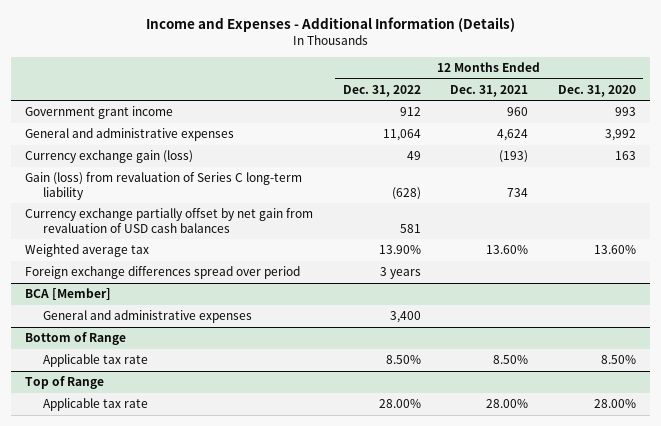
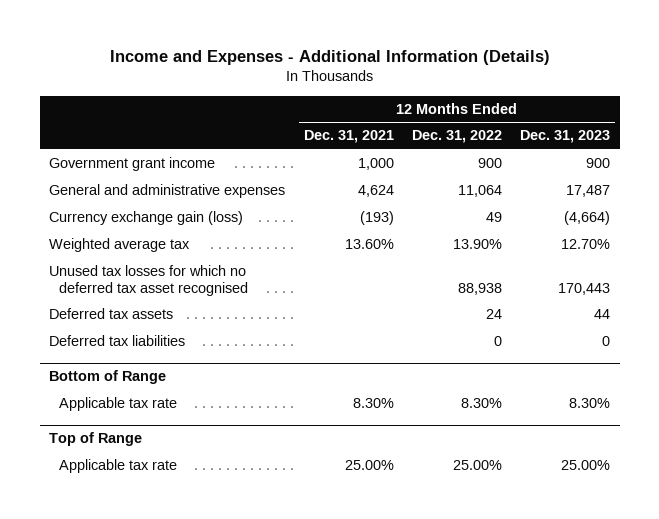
[557,84,636,97] Dec. 31, 2020 -> none
none -> [520,130,611,144] Dec. 31, 2023
[399,107,421,117] 912 -> [477,158,502,169] 900
[507,107,529,117] 960 -> [357,158,394,171] 1,000
[25,172,303,200] Gain (loss) from revaluation of Series C long-term liability -> none
[25,208,314,233] Currency exchange partially offset by net gain from revaluation of USD cash balances -> none
[25,266,301,280] Foreign exchange differences spread over period -> none
[25,288,112,301] BCA [Member] -> none
[42,310,252,324] General and administrative expenses -> none
none -> [49,265,249,296] Unused tax losses for which no deferred tax asset recognised
none -> [49,308,174,320] Deferred tax assets
none -> [49,335,186,347] Deferred tax liabilities
[385,355,421,365] 8.50% -> [460,398,502,409] 8.30%
[493,355,529,365] 8.50% -> [352,398,394,409] 8.30%
[378,399,421,409] 28.00% -> [452,460,502,471] 25.00%
[486,399,529,409] 28.00% -> [344,460,394,471] 25.00%

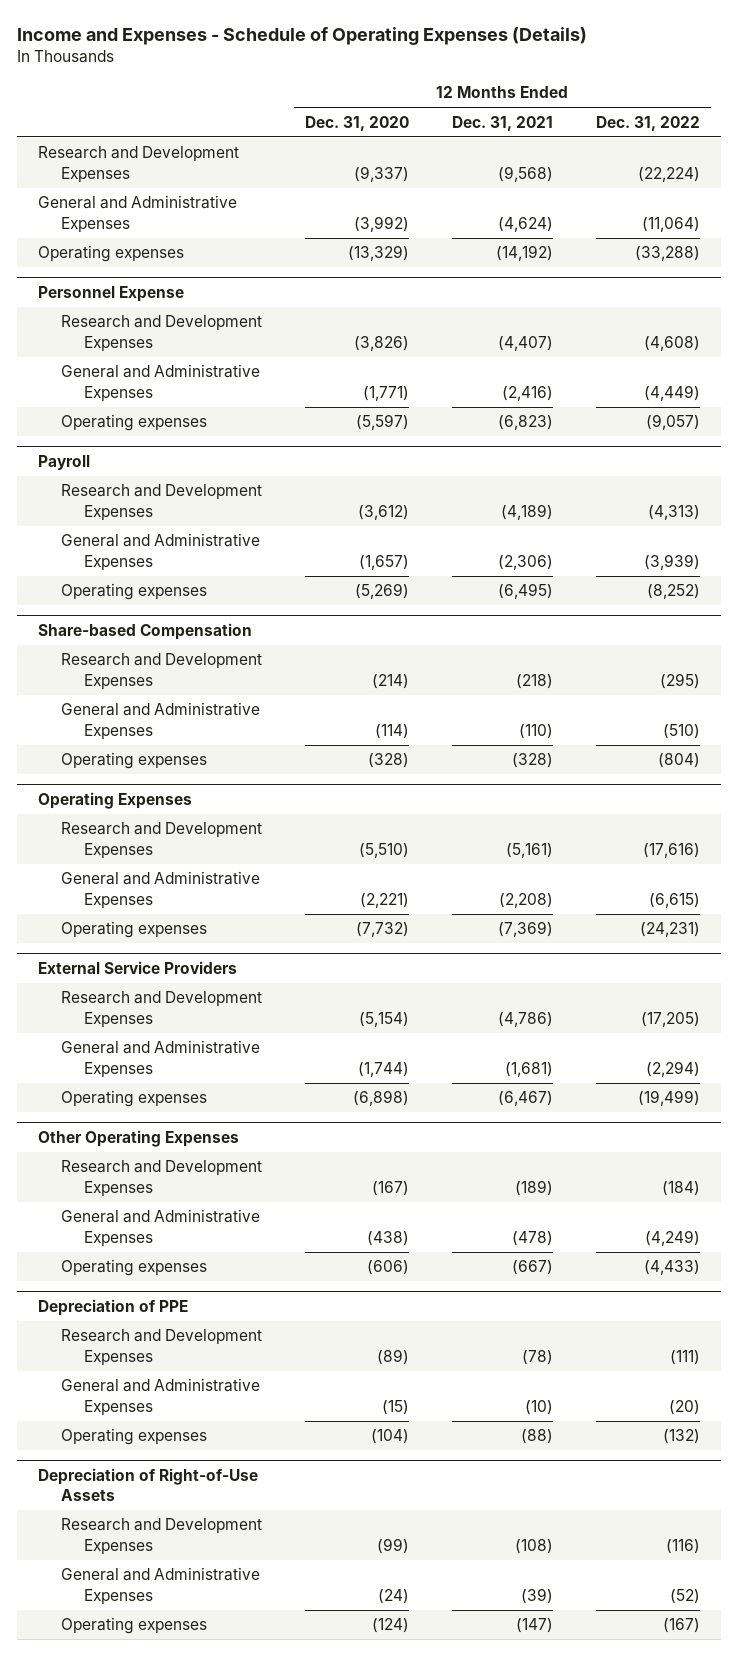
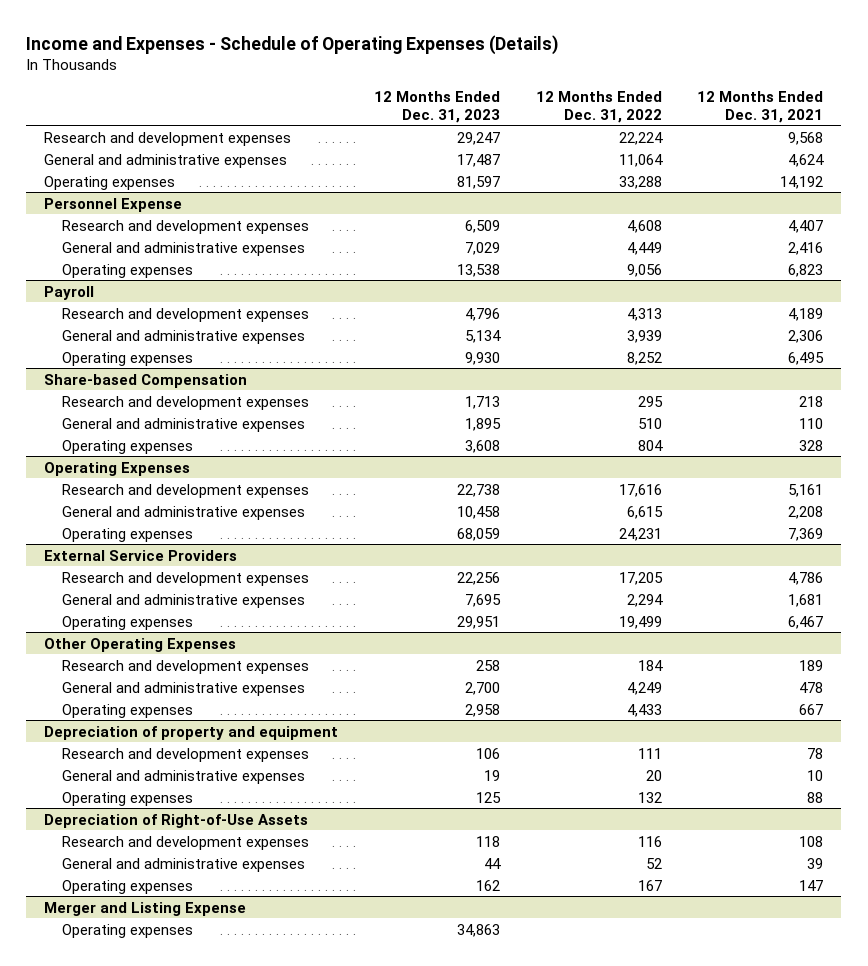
[304,115,409,131] Dec. 31, 2020 -> none
none -> [373,90,500,123] 12 Months Ended Dec. 31, 2023
[38,146,240,182] Research and Development Expenses -> [44,131,292,146] Research and development expenses
[497,165,553,182] (9,568) -> [788,131,824,145] 9,568
[637,166,700,182] (22,224) -> [618,131,663,145] 22,224
[38,195,238,232] General and Administrative Expenses -> [44,153,288,168] General and administrative expenses
[497,216,553,232] (4,624) -> [788,153,825,167] 4,624
[641,216,700,232] (11,064) -> [618,153,663,167] 11,064
[495,245,553,262] (14,192) -> [780,175,824,189] 14,192
[634,246,700,262] (33,288) -> [618,175,662,189] 33,288
[61,315,263,351] Research and Development Expenses -> [61,219,309,234] Research and development expenses
[497,335,553,351] (4,407) -> [788,219,824,233] 4,407
[643,335,700,351] (4,608) -> [626,219,662,233] 4,608
[61,364,261,401] General and Administrative Expenses -> [61,241,305,256] General and administrative expenses
[501,385,553,401] (2,416) -> [788,241,824,255] 2,416
[643,384,700,401] (4,449) -> [626,241,662,255] 4,449
[497,415,553,431] (6,823) -> [788,263,824,277] 6,823
[645,414,700,431] (9,057) -> [626,263,662,277] 9,056
[61,484,263,520] Research and Development Expenses -> [61,307,309,322] Research and development expenses
[500,503,553,520] (4,189) -> [788,307,824,321] 4,189
[647,504,700,520] (4,313) -> [626,307,662,321] 4,313
[61,533,261,570] General and Administrative Expenses -> [61,329,305,344] General and administrative expenses
[497,554,553,570] (2,306) -> [788,329,824,343] 2,306
[643,553,700,570] (3,939) -> [626,329,662,343] 3,939
[497,583,553,600] (6,495) -> [788,351,825,365] 6,495
[646,584,700,600] (8,252) -> [626,351,662,365] 8,252
[61,653,263,689] Research and Development Expenses -> [61,395,309,410] Research and development expenses
[515,673,553,689] (218) -> [799,395,824,407] 218
[659,672,700,689] (295) -> [637,395,663,407] 295
[61,702,261,739] General and Administrative Expenses -> [61,417,305,432] General and administrative expenses
[518,723,553,739] (110) -> [799,417,824,429] 110
[662,723,700,739] (510) -> [637,417,662,429] 510
[511,753,553,769] (328) -> [799,439,824,451] 328
[657,753,700,769] (804) -> [637,439,663,451] 804
[61,822,263,858] Research and Development Expenses -> [61,483,309,498] Research and development expenses
[505,842,553,858] (5,161) -> [788,483,824,497] 5,161
[642,842,700,858] (17,616) -> [618,483,662,497] 17,616
[61,871,261,908] General and Administrative Expenses -> [61,505,305,520] General and administrative expenses
[498,892,553,908] (2,208) -> [788,505,824,519] 2,208
[648,892,700,908] (6,615) -> [626,505,663,519] 6,615
[497,921,553,938] (7,369) -> [788,527,824,541] 7,369
[639,922,700,938] (24,231) -> [618,527,662,541] 24,231
[61,991,263,1027] Research and Development Expenses -> [61,571,309,586] Research and development expenses
[497,1011,553,1027] (4,786) -> [788,571,824,585] 4,786
[640,1011,700,1027] (17,205) -> [618,571,663,585] 17,205
[61,1040,261,1077] General and Administrative Expenses -> [61,593,305,608] General and administrative expenses
[504,1061,553,1077] (1,681) -> [788,593,824,607] 1,681
[645,1060,700,1077] (2,294) -> [626,593,663,607] 2,294
[497,1091,553,1107] (6,467) -> [788,615,824,629] 6,467
[637,1090,700,1107] (19,499) -> [618,615,662,629] 19,499
[61,1160,263,1196] Research and Development Expenses -> [61,659,309,674] Research and development expenses
[514,1179,553,1196] (189) -> [799,659,824,671] 189
[661,1180,700,1196] (184) -> [637,659,663,671] 184
[61,1209,261,1246] General and Administrative Expenses -> [61,681,305,696] General and administrative expenses
[511,1230,553,1246] (478) -> [799,681,824,693] 478
[644,1229,700,1246] (4,249) -> [626,681,662,695] 4,249
[511,1260,553,1276] (667) -> [799,703,824,715] 667
[643,1260,700,1276] (4,433) -> [626,703,662,717] 4,433
[38,1298,189,1316] Depreciation of PPE -> [44,725,339,740] Depreciation of property and equipment
[61,1329,263,1365] Research and Development Expenses -> [61,747,309,762] Research and development expenses
[521,1349,553,1365] (78) -> [807,747,824,759] 78
[669,1349,700,1365] (111) -> [637,747,662,759] 111
[61,1378,261,1415] General and Administrative Expenses -> [61,769,305,784] General and administrative expenses
[524,1399,553,1415] (10) -> [807,769,824,781] 10
[668,1399,700,1415] (20) -> [645,769,662,781] 20
[520,1429,553,1445] (88) -> [807,791,824,803] 88
[662,1429,700,1445] (132) -> [637,791,662,803] 132
[61,1518,263,1554] Research and Development Expenses -> [61,835,309,850] Research and development expenses
[514,1538,553,1554] (108) -> [799,835,824,847] 108
[665,1538,700,1554] (116) -> [637,835,662,847] 116
[61,1567,261,1604] General and Administrative Expenses -> [61,857,305,872] General and administrative expenses
[520,1587,553,1604] (39) -> [807,857,824,869] 39
[669,1588,700,1604] (52) -> [645,857,662,869] 52
[515,1618,553,1634] (147) -> [799,879,824,891] 147
[662,1618,700,1634] (167) -> [637,879,662,891] 167
none -> [44,901,247,916] Merger and Listing Expense
none -> [61,923,193,938] Operating expenses

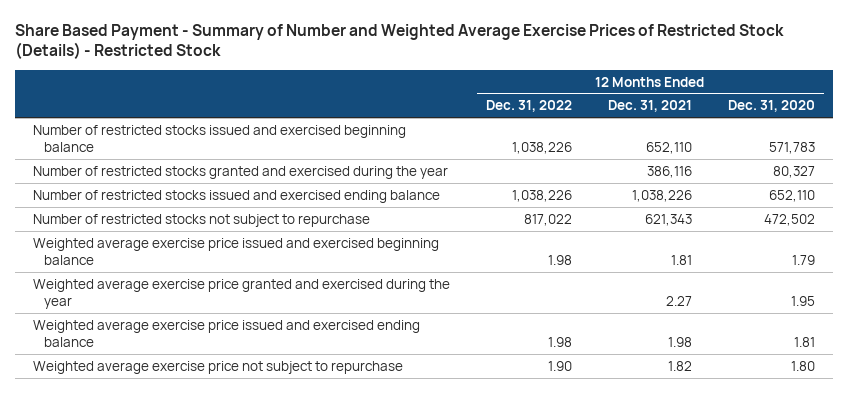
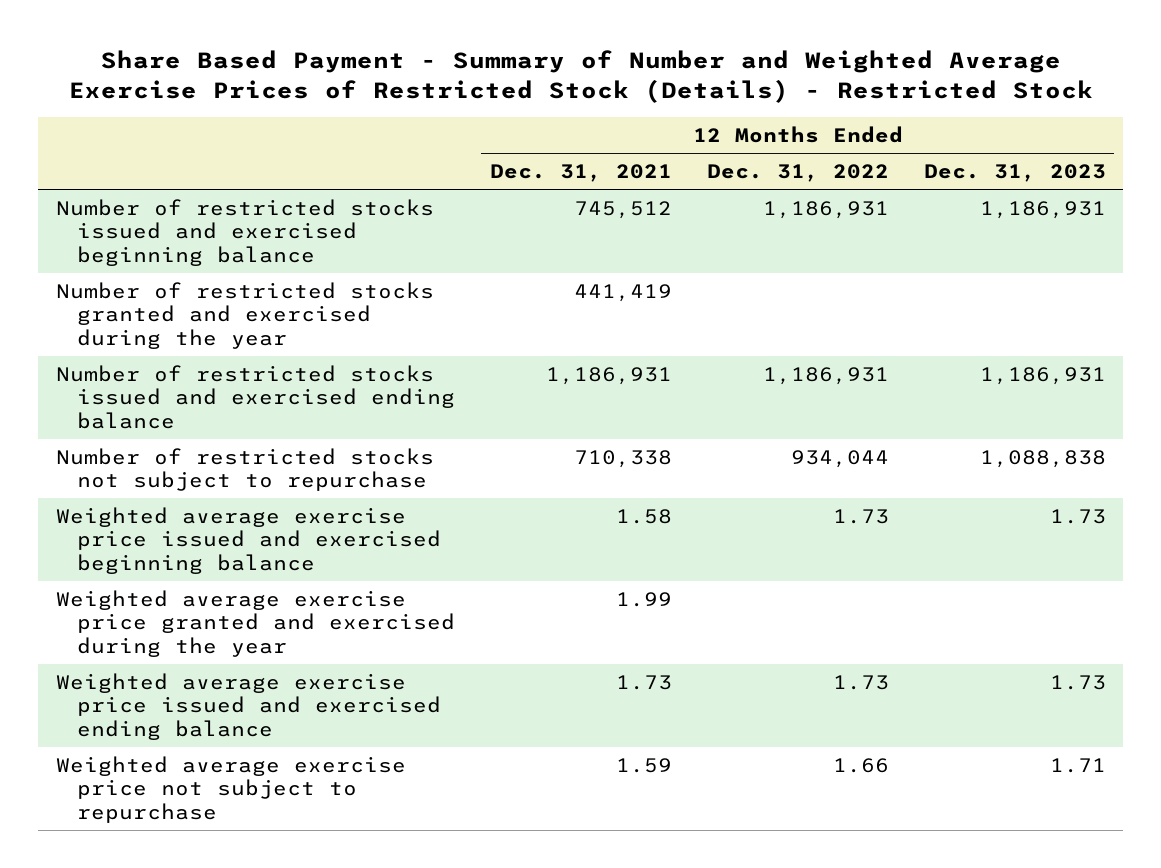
[728,100,816,113] Dec. 31, 2020 -> none
none -> [923,163,1106,182] Dec. 31, 2023
[511,141,572,154] 1,038,226 -> [762,200,889,219] 1,186,931
[645,141,692,154] 652,110 -> [573,200,672,219] 745,512
[646,165,692,178] 386,116 -> [573,283,672,302] 441,419
[511,189,572,202] 1,038,226 -> [762,366,889,385] 1,186,931
[631,189,692,202] 1,038,226 -> [545,366,672,385] 1,186,931
[523,213,572,226] 817,022 -> [790,449,889,468] 934,044
[644,213,692,226] 621,343 -> [573,449,672,468] 710,338
[547,254,572,265] 1.98 -> [832,508,889,524] 1.73
[670,254,692,265] 1.81 -> [615,508,672,524] 1.58
[665,295,692,306] 2.27 -> [615,591,672,607] 1.99
[547,336,572,347] 1.98 -> [832,674,889,690] 1.73
[667,336,692,347] 1.98 -> [615,674,672,690] 1.73
[547,360,572,371] 1.90 -> [832,757,889,773] 1.66
[667,360,692,371] 1.82 -> [615,757,672,773] 1.59

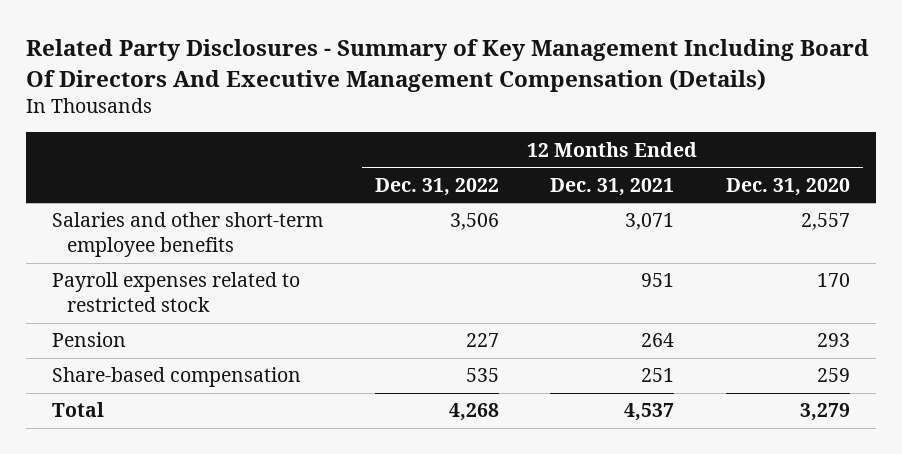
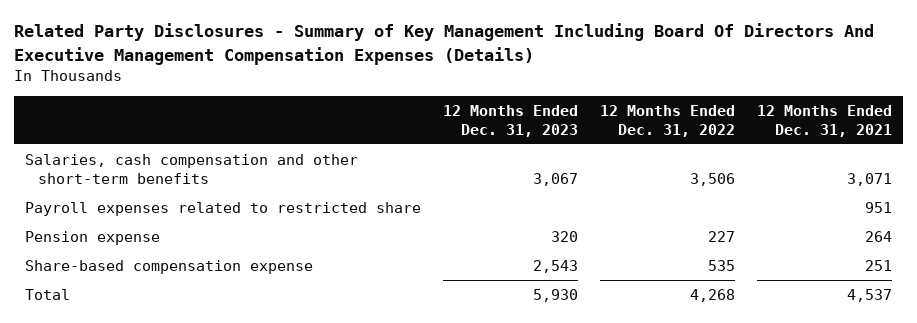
[26,39,870,92] Related Party Disclosures - Summary of Key Management Including Board Of Directors And Executive Management Compensation (Details) -> [14,23,875,65] Related Party Disclosures - Summary of Key Management Including Board Of Directors And Executive Management Compensation Expenses (Details)
[725,177,850,196] Dec. 31, 2020 -> none
none -> [443,104,579,137] 12 Months Ended Dec. 31, 2023
[52,212,324,258] Salaries and other short-term employee benefits -> [25,154,359,185] Salaries, cash compensation and other short-term benefits
[52,272,301,313] Payroll expenses related to restricted stock -> [25,202,422,217] Payroll expenses related to restricted share
[52,332,127,348] Pension -> [25,231,161,246] Pension expense
[52,367,302,388] Share-based compensation -> [25,260,314,275] Share-based compensation expense

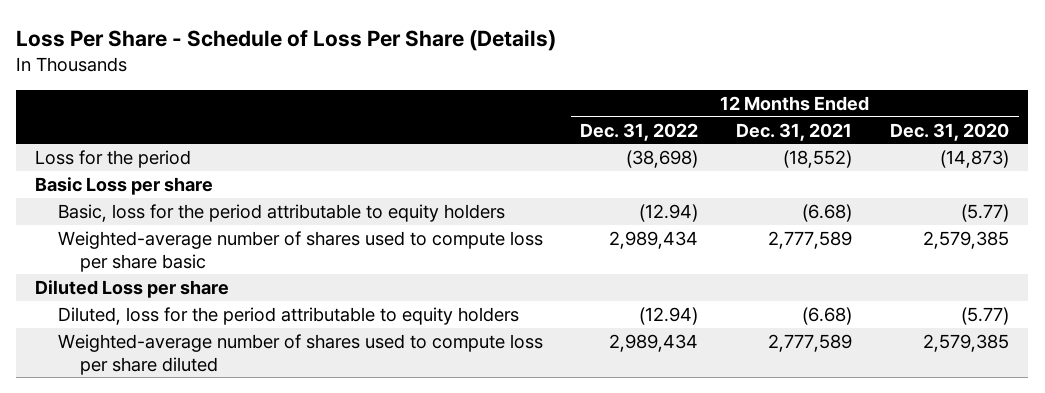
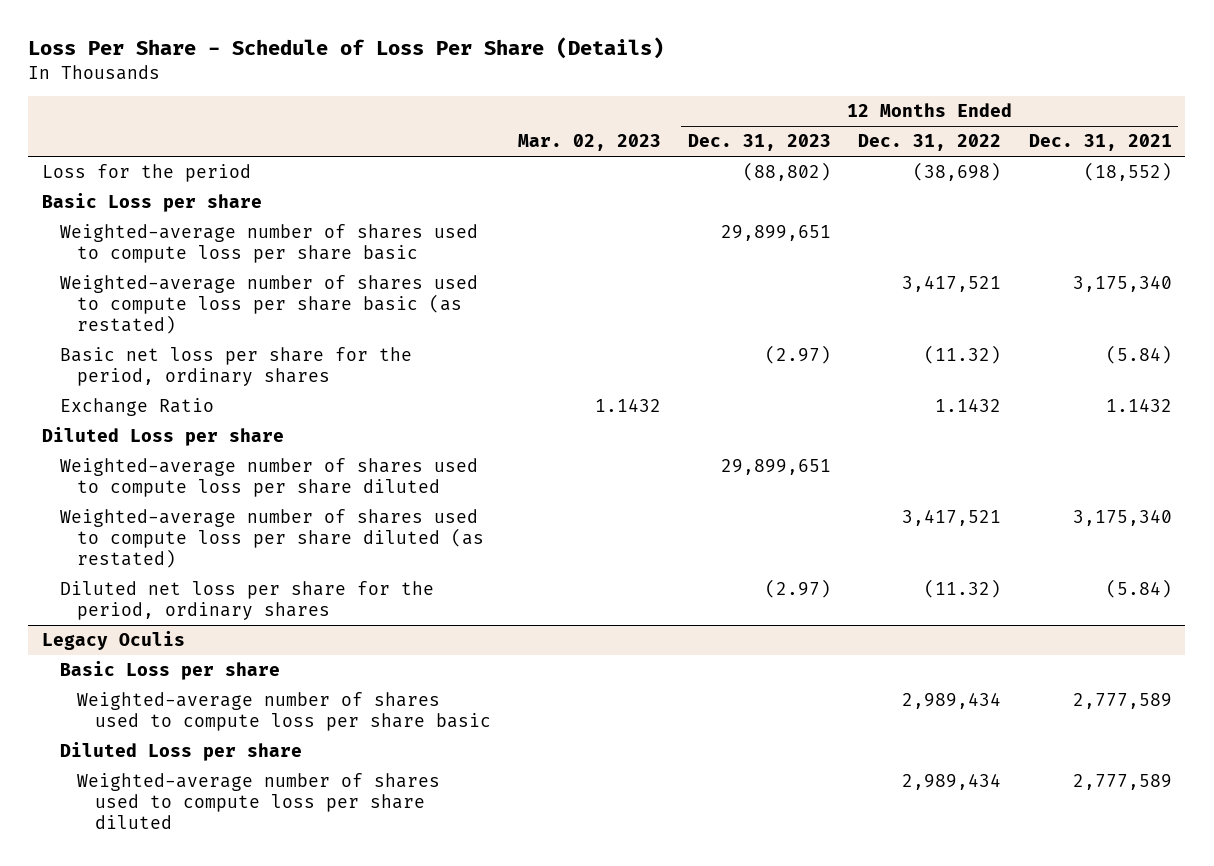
[890,122,1010,141] Dec. 31, 2020 -> none
none -> [517,134,661,152] Mar. 02, 2023
none -> [688,134,832,152] Dec. 31, 2023
none -> [59,224,478,263] Weighted-average number of shares used to compute loss per share basic
none -> [59,275,478,334] Weighted-average number of shares used to compute loss per share basic (as restated)
[57,204,505,223] Basic, loss for the period attributable to equity holders -> [59,347,412,386] Basic net loss per share for the period, ordinary shares
[639,204,699,223] (12.94) -> [924,345,1002,365] (11.32)
[802,204,853,223] (6.68) -> [1105,345,1172,365] (5.84)
none -> [59,398,214,417] Exchange Ratio
none -> [42,427,285,447] Diluted Loss per share
none -> [59,458,478,497] Weighted-average number of shares used to compute loss per share diluted
none -> [59,509,485,568] Weighted-average number of shares used to compute loss per share diluted (as restated)
none -> [59,581,434,620] Diluted net loss per share for the period, ordinary shares
none -> [42,631,186,651] Legacy Oculis
none -> [59,661,280,681] Basic Loss per share
[57,307,519,326] Diluted, loss for the period attributable to equity holders -> none

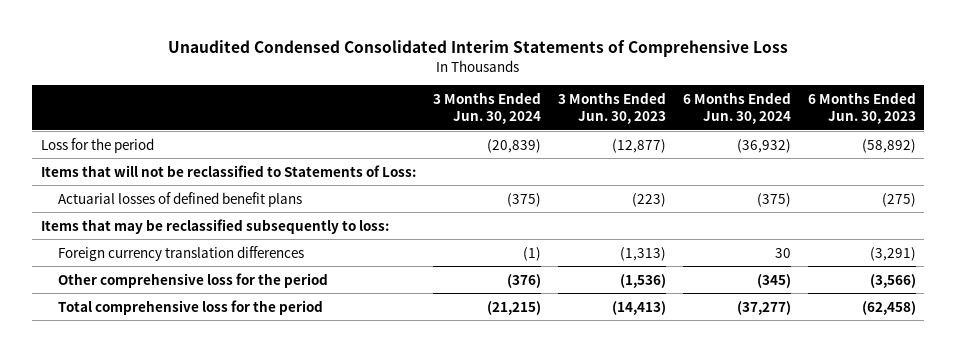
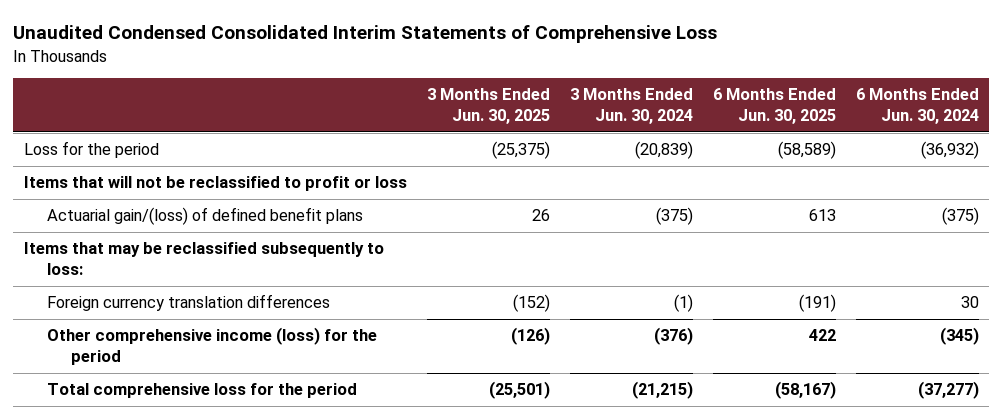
[557,91,666,124] 3 Months Ended Jun. 30, 2023 -> none
[807,91,916,124] 6 Months Ended Jun. 30, 2023 -> none
none -> [426,88,550,125] 3 Months Ended Jun. 30, 2025
none -> [712,88,836,125] 6 Months Ended Jun. 30, 2025
[40,164,416,177] Items that will not be reclassified to Statements of Loss: -> [23,176,407,192] Items that will not be reclassified to profit or loss
[57,191,302,207] Actuarial losses of defined benefit plans -> [47,207,364,226] Actuarial gain/(loss) of defined benefit plans
[57,272,328,288] Other comprehensive loss for the period -> [47,327,378,366] Other comprehensive income (loss) for the period

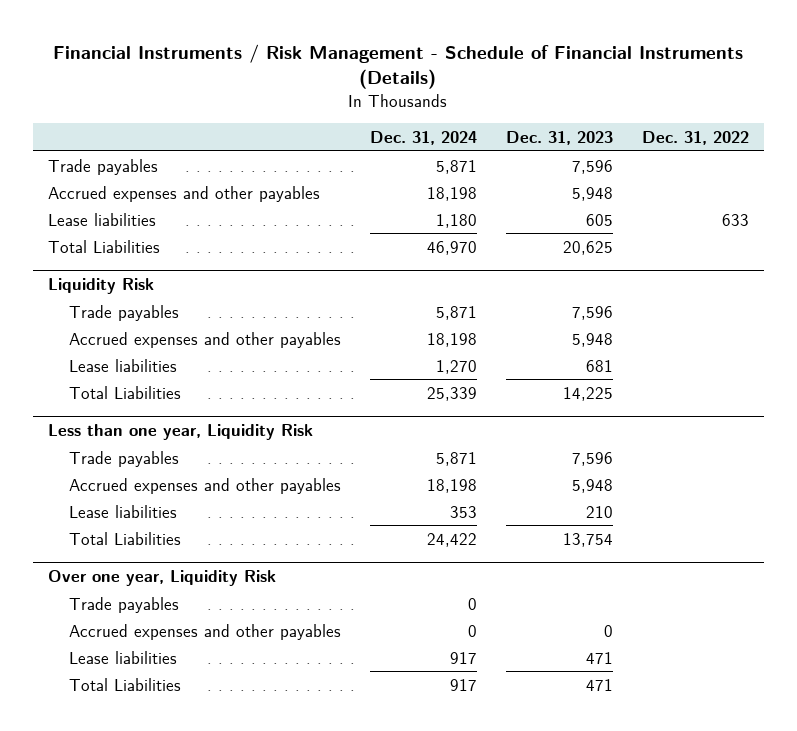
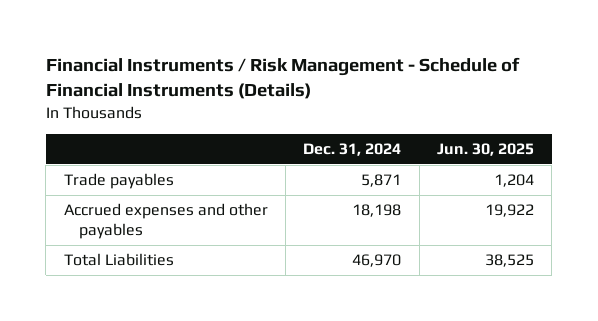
[506,130,614,145] Dec. 31, 2023 -> none
[642,130,750,145] Dec. 31, 2022 -> none
none -> [436,143,534,157] Jun. 30, 2025
[47,212,156,226] Lease liabilities -> none
[47,277,154,294] Liquidity Risk -> none
[68,304,179,321] Trade payables -> none
[68,331,341,348] Accrued expenses and other payables -> none
[68,358,177,372] Lease liabilities -> none
[68,385,181,399] Total Liabilities -> none
[47,423,313,440] Less than one year, Liquidity Risk -> none
[68,450,179,467] Trade payables -> none
[68,477,341,494] Accrued expenses and other payables -> none
[68,504,177,518] Lease liabilities -> none
[68,531,181,545] Total Liabilities -> none
[47,569,276,586] Over one year, Liquidity Risk -> none
[68,596,179,613] Trade payables -> none
[68,623,341,640] Accrued expenses and other payables -> none
[68,650,177,664] Lease liabilities -> none
[68,677,181,691] Total Liabilities -> none

